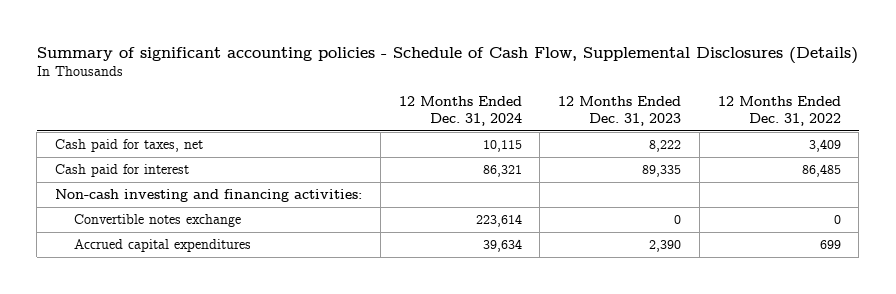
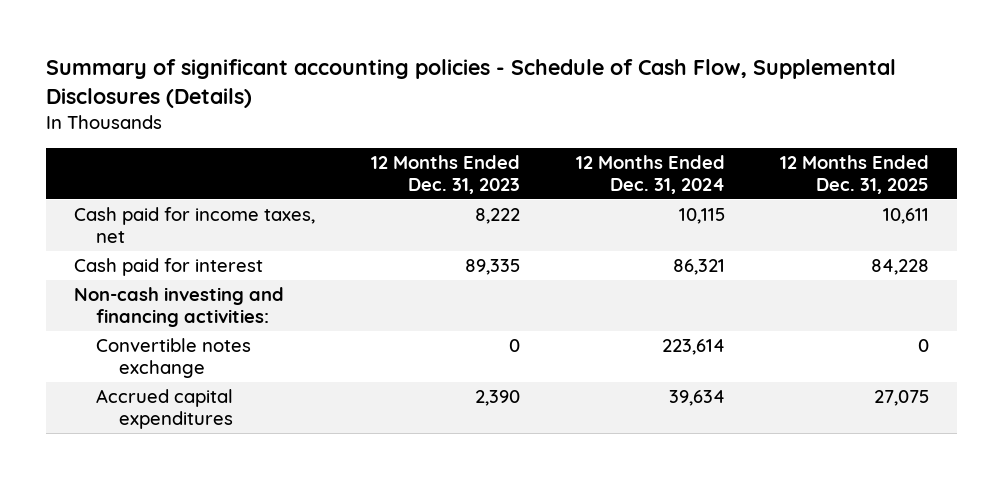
[717,96,841,126] 12 Months Ended Dec. 31, 2022 -> none
none -> [780,154,930,195] 12 Months Ended Dec. 31, 2025
[55,139,204,153] Cash paid for taxes, net -> [73,206,315,244] Cash paid for income taxes, net

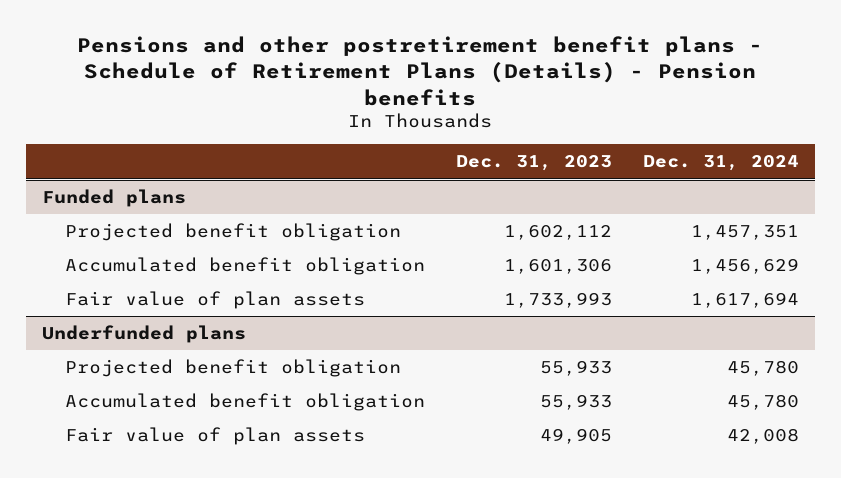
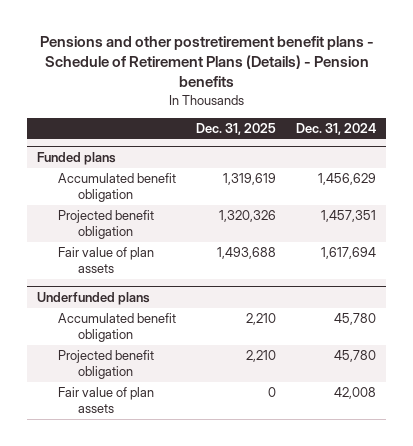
[456,155,613,172] Dec. 31, 2023 -> none
none -> [195,122,276,135] Dec. 31, 2025
[65,223,402,242] Projected benefit obligation -> [57,210,154,239] Projected benefit obligation
[65,359,402,378] Projected benefit obligation -> [57,350,154,379] Projected benefit obligation

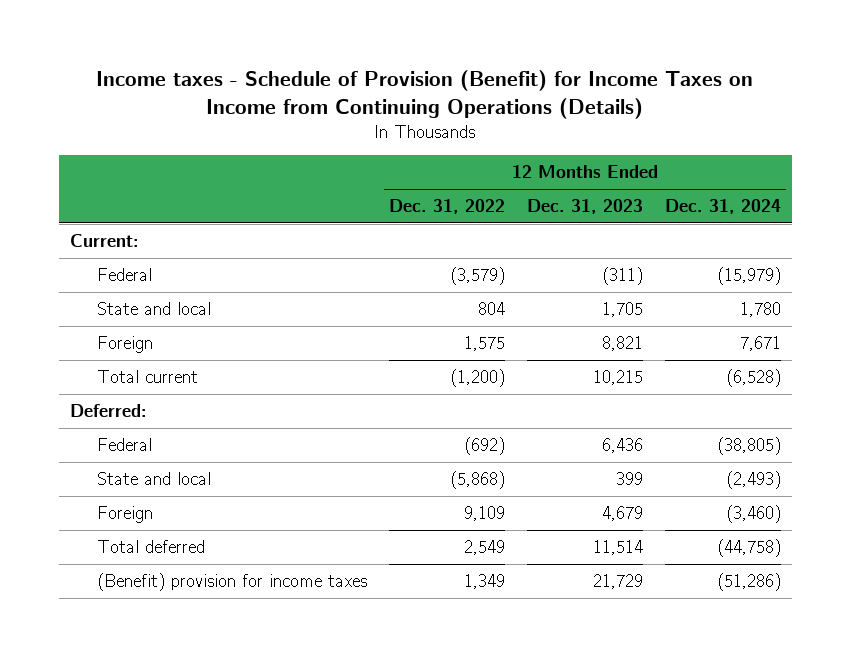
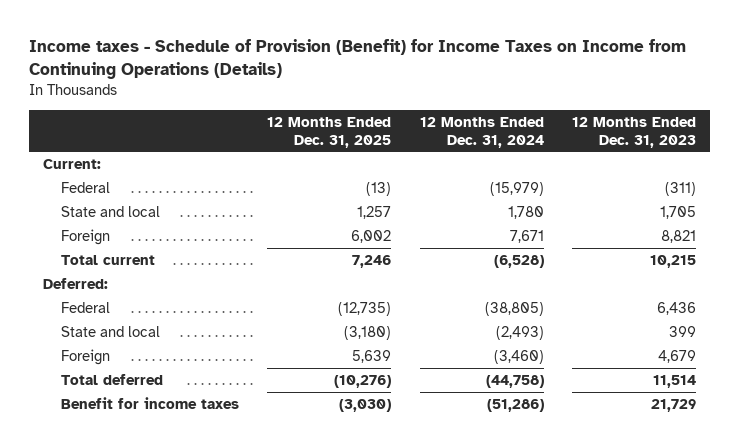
[389,199,506,215] Dec. 31, 2022 -> none
none -> [267,117,392,148] 12 Months Ended Dec. 31, 2025
[97,572,368,591] (Benefit) provision for income taxes -> [61,396,240,409] Benefit for income taxes

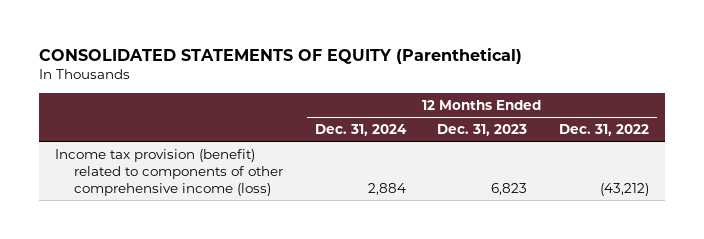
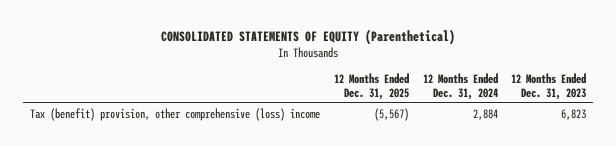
[559,124,650,137] Dec. 31, 2022 -> none
none -> [333,72,409,101] 12 Months Ended Dec. 31, 2025
[55,148,283,196] Income tax provision (benefit) related to components of other comprehensive income (loss) -> [30,107,321,121] Tax (benefit) provision, other comprehensive (loss) income

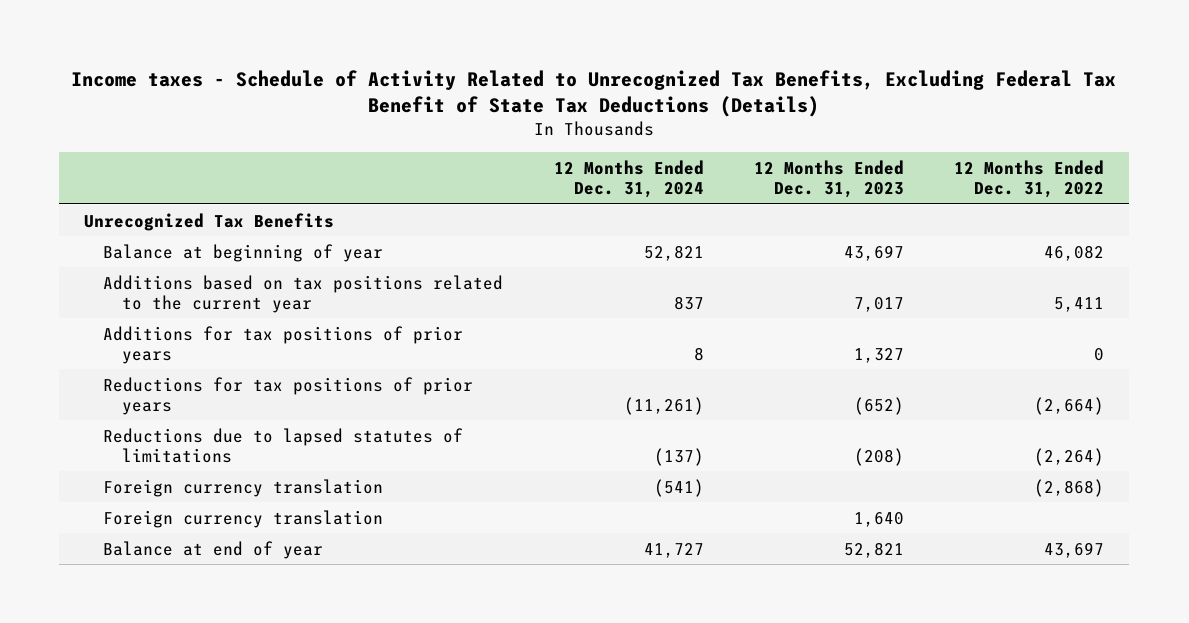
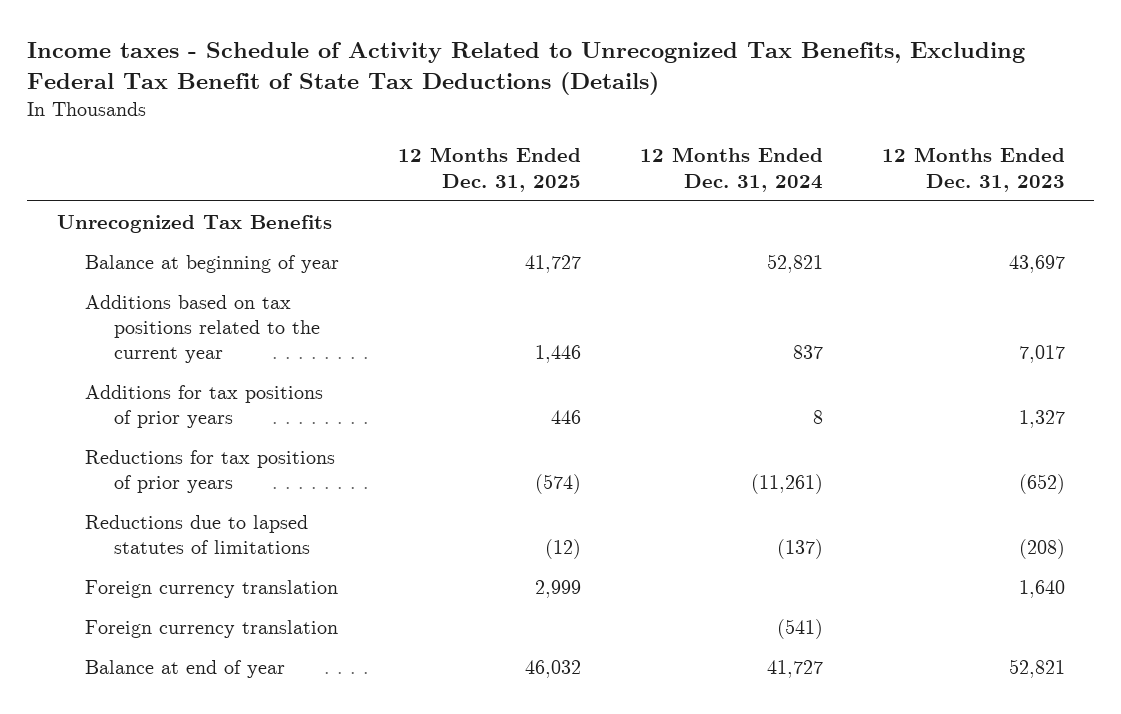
[954,159,1105,198] 12 Months Ended Dec. 31, 2022 -> none
none -> [398,147,582,192] 12 Months Ended Dec. 31, 2025
[103,478,384,497] Foreign currency translation -> [85,619,339,638] Foreign currency translation

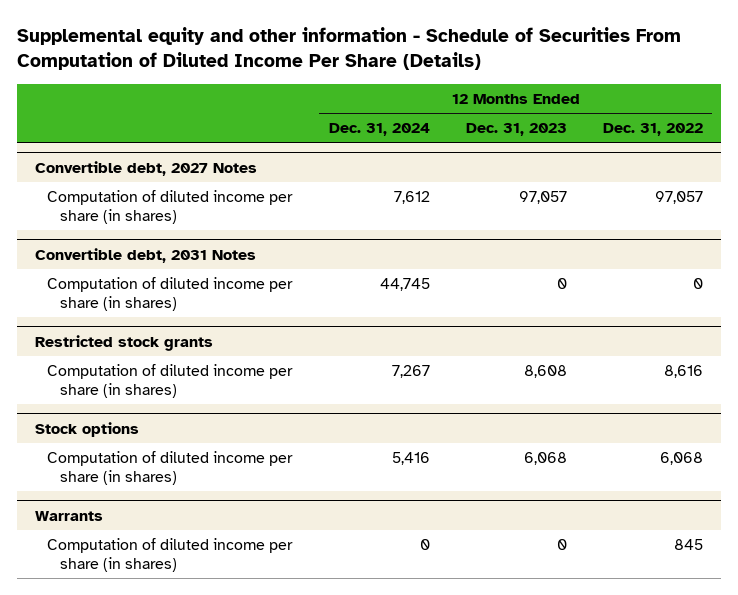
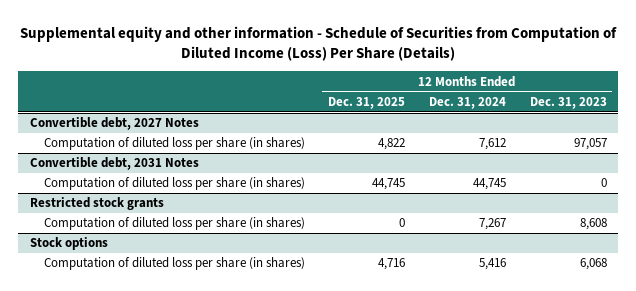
[17,27,682,71] Supplemental equity and other information - Schedule of Securities From Computation of Diluted Income Per Share (Details) -> [20,26,618,62] Supplemental equity and other information - Schedule of Securities from Computation of Diluted Income (Loss) Per Share (Details)
[602,123,703,137] Dec. 31, 2022 -> none
none -> [328,97,406,110] Dec. 31, 2025
[47,190,294,225] Computation of diluted income per share (in shares) -> [43,137,305,151] Computation of diluted loss per share (in shares)
[47,277,294,312] Computation of diluted income per share (in shares) -> [43,177,305,191] Computation of diluted loss per share (in shares)
[47,364,294,399] Computation of diluted income per share (in shares) -> [43,217,305,231] Computation of diluted loss per share (in shares)
[35,510,104,521] Warrants -> none
[47,538,294,573] Computation of diluted income per share (in shares) -> none
[47,451,294,486] Computation of diluted income per share (in shares) -> [43,257,305,271] Computation of diluted loss per share (in shares)

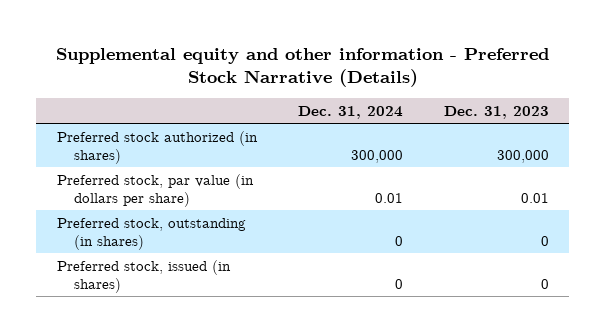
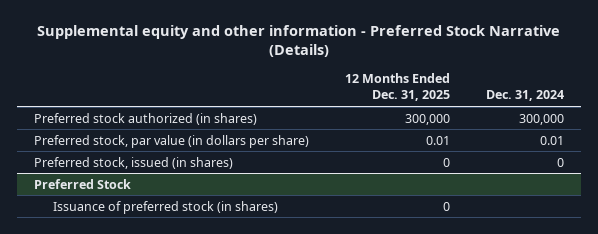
[443,105,549,119] Dec. 31, 2023 -> none
none -> [345,73,451,102] 12 Months Ended Dec. 31, 2025
[56,217,246,251] Preferred stock, outstanding (in shares) -> none
none -> [34,178,132,189] Preferred Stock
none -> [52,200,278,214] Issuance of preferred stock (in shares)

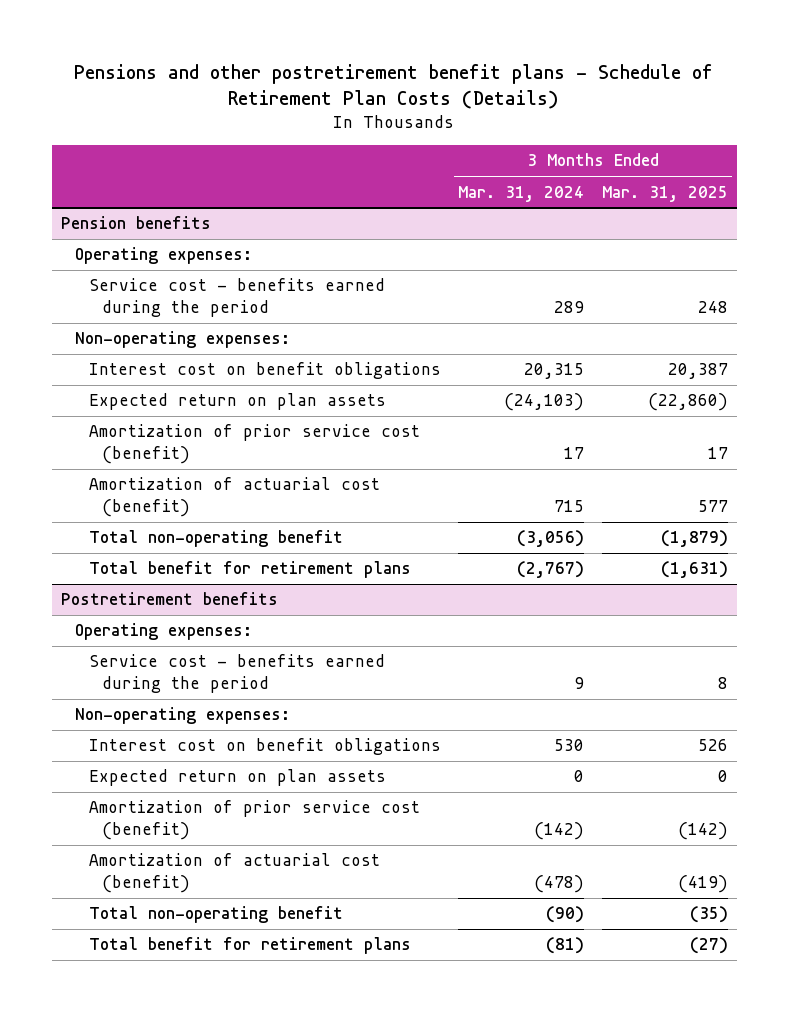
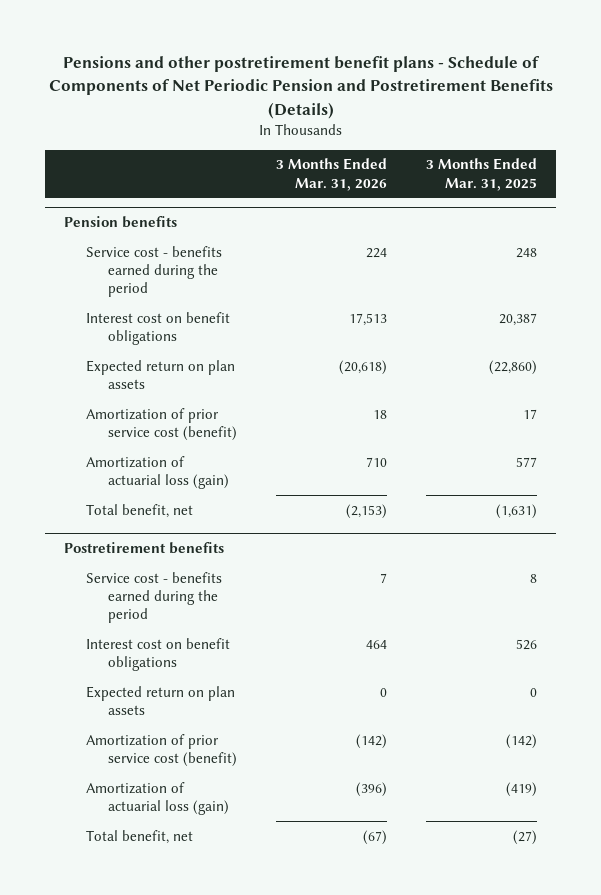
[74,63,714,110] Pensions and other postretirement benefit plans - Schedule of Retirement Plan Costs (Details) -> [48,56,553,119] Pensions and other postretirement benefit plans - Schedule of Components of Net Periodic Pension and Postretirement Benefits (Details)
[458,185,585,202] Mar. 31, 2024 -> none
none -> [275,158,387,191] 3 Months Ended Mar. 31, 2026
[74,247,252,265] Operating expenses: -> none
[74,331,290,349] Non-operating expenses: -> none
[88,530,343,548] Total non-operating benefit -> none
[88,477,380,518] Amortization of actuarial cost (benefit) -> [86,455,229,489] Amortization of actuarial loss (gain)
[88,561,411,579] Total benefit for retirement plans -> [86,503,194,518] Total benefit, net
[74,623,252,641] Operating expenses: -> none
[74,707,290,725] Non-operating expenses: -> none
[88,906,343,924] Total non-operating benefit -> none
[88,853,380,894] Amortization of actuarial cost (benefit) -> [86,781,229,815] Amortization of actuarial loss (gain)
[88,937,411,955] Total benefit for retirement plans -> [86,829,194,844] Total benefit, net

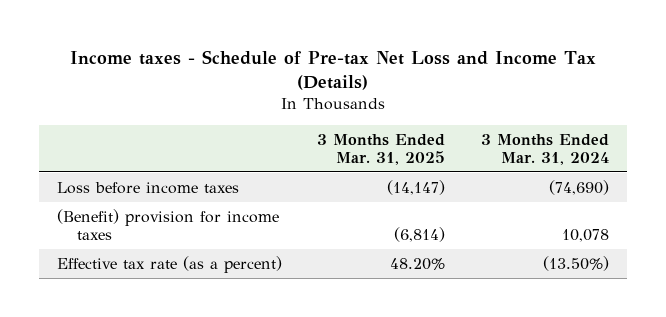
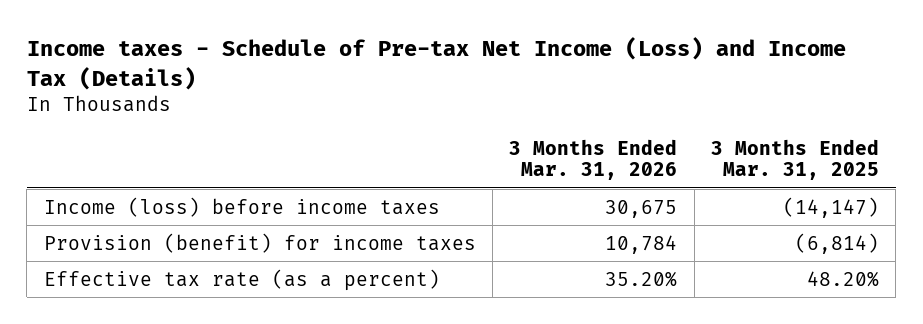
[69,49,596,91] Income taxes - Schedule of Pre-tax Net Loss and Income Tax (Details) -> [26,37,846,90] Income taxes - Schedule of Pre-tax Net Income (Loss) and Income Tax (Details)
[480,133,609,166] 3 Months Ended Mar. 31, 2024 -> none
none -> [509,138,678,181] 3 Months Ended Mar. 31, 2026
[56,181,239,194] Loss before income taxes -> [43,196,440,217] Income (loss) before income taxes
[56,208,279,240] (Benefit) provision for income taxes -> [43,232,476,253] Provision (benefit) for income taxes

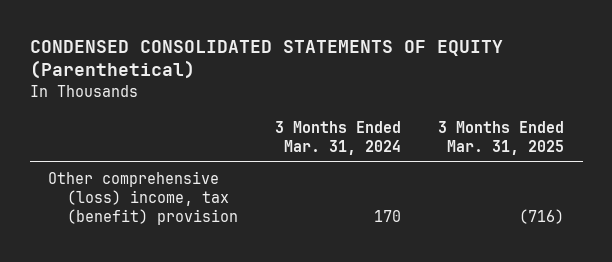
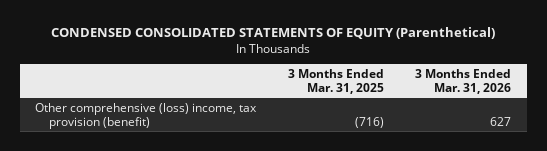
[275,120,402,155] 3 Months Ended Mar. 31, 2024 -> none
none -> [415,68,512,94] 3 Months Ended Mar. 31, 2026
[48,170,238,225] Other comprehensive (loss) income, tax (benefit) provision -> [35,102,258,129] Other comprehensive (loss) income, tax provision (benefit)

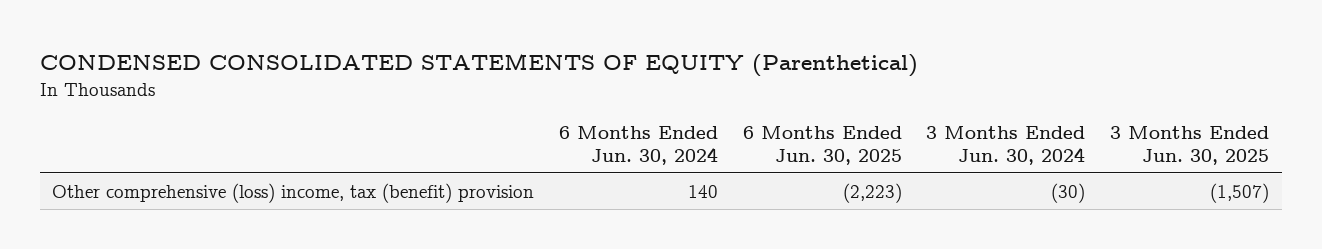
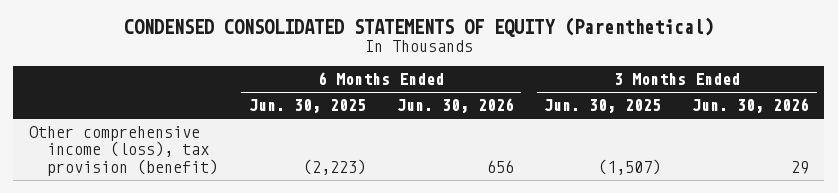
[559,126,719,165] 6 Months Ended Jun. 30, 2024 -> none
[926,126,1086,165] 3 Months Ended Jun. 30, 2024 -> none
none -> [396,98,514,114] Jun. 30, 2026
none -> [691,98,809,114] Jun. 30, 2026
[52,183,535,204] Other comprehensive (loss) income, tax (benefit) provision -> [28,126,219,176] Other comprehensive income (loss), tax provision (benefit)

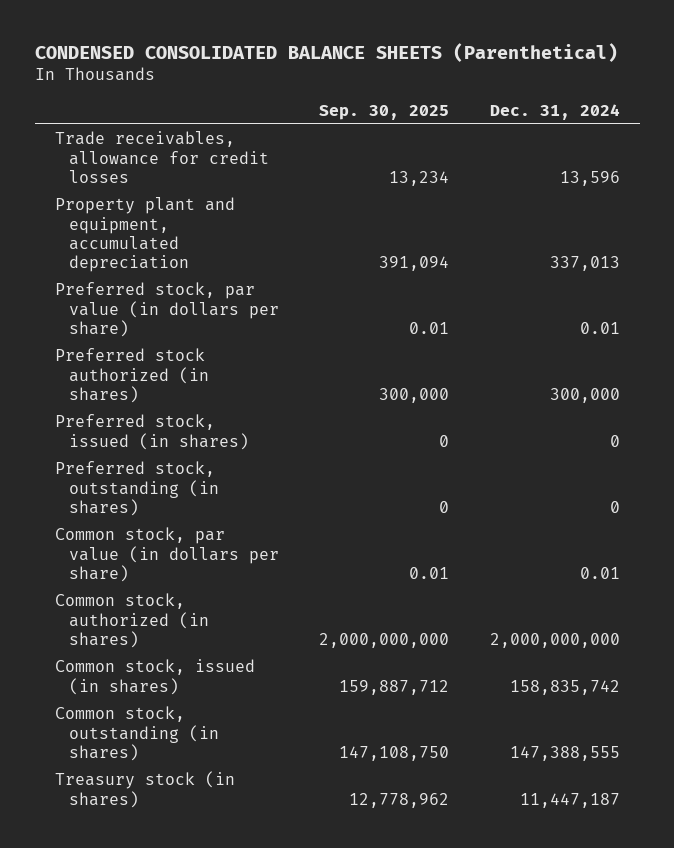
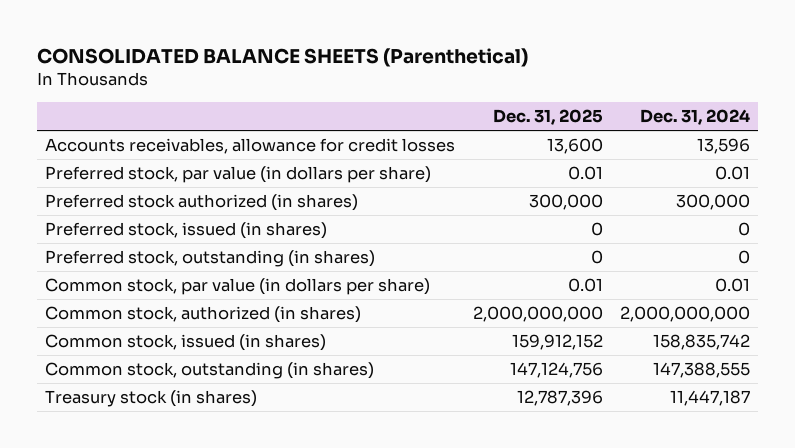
[34,43,618,63] CONDENSED CONSOLIDATED BALANCE SHEETS (Parenthetical) -> [36,47,528,67] CONSOLIDATED BALANCE SHEETS (Parenthetical)
[319,104,450,120] Sep. 30, 2025 -> none
none -> [492,109,603,126] Dec. 31, 2025
[54,197,235,273] Property plant and equipment, accumulated depreciation -> none
[54,131,270,183] Trade receivables, allowance for credit losses -> [45,138,456,155] Accounts receivables, allowance for credit losses

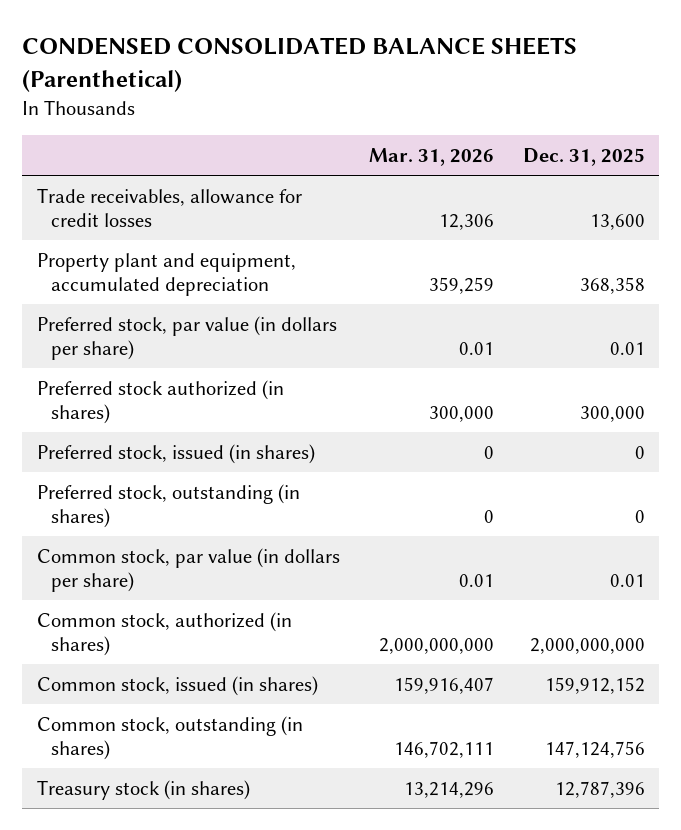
[36,47,528,67] CONSOLIDATED BALANCE SHEETS (Parenthetical) -> [22,37,578,92] CONDENSED CONSOLIDATED BALANCE SHEETS (Parenthetical)
[639,109,750,126] Dec. 31, 2024 -> none
none -> [368,148,494,167] Mar. 31, 2026
[45,138,456,155] Accounts receivables, allowance for credit losses -> [36,187,302,227] Trade receivables, allowance for credit losses
none -> [36,252,296,296] Property plant and equipment, accumulated depreciation

